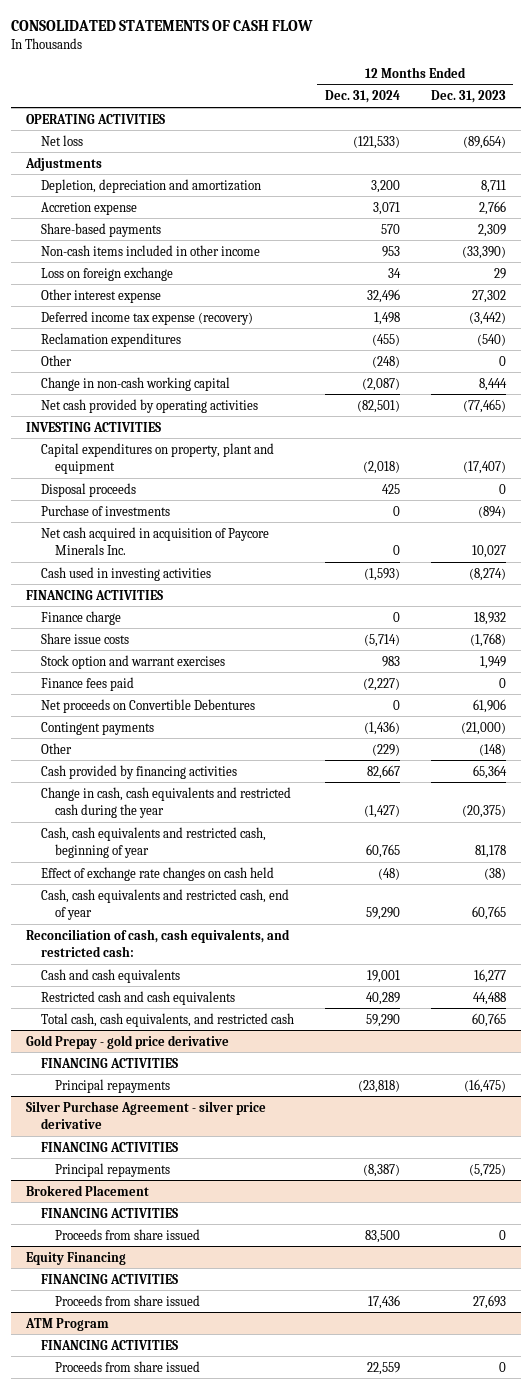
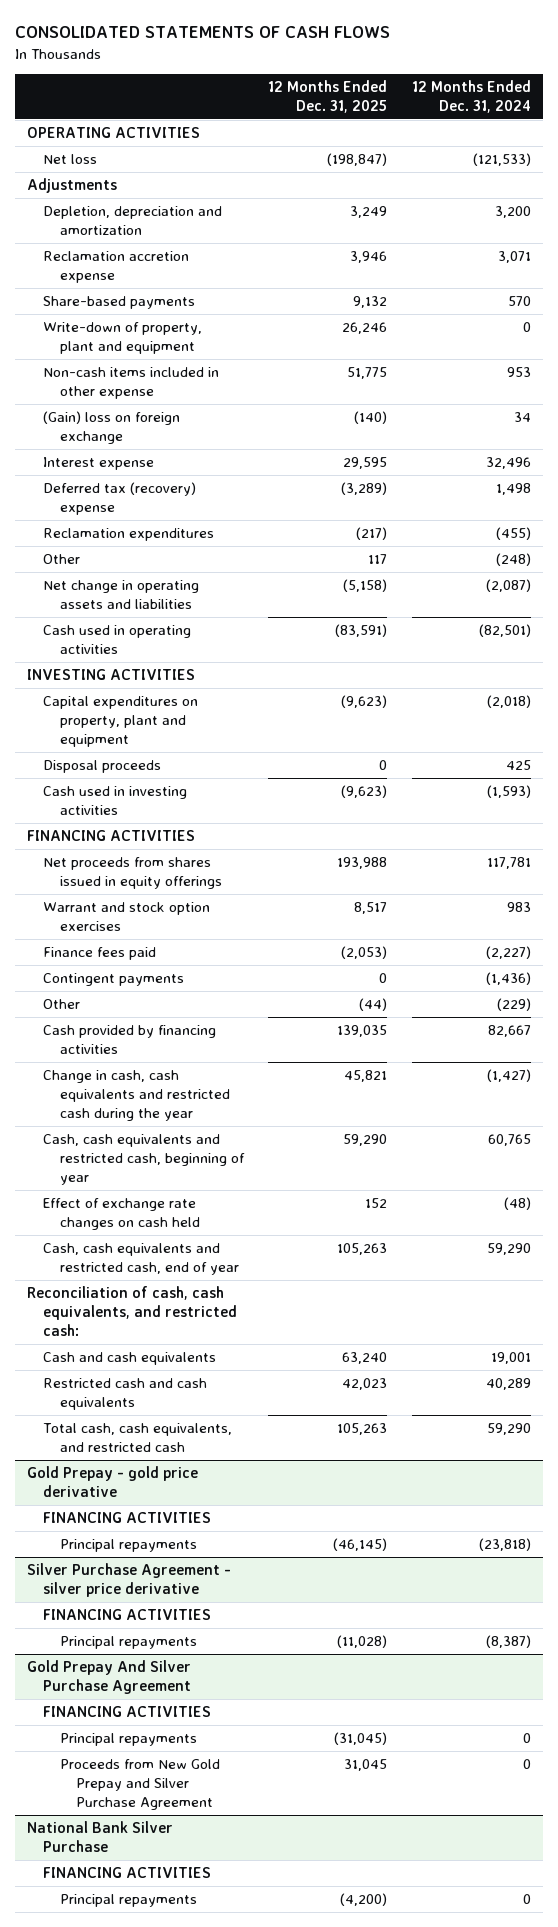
[10,20,313,32] CONSOLIDATED STATEMENTS OF CASH FLOW -> [14,26,390,39] CONSOLIDATED STATEMENTS OF CASH FLOWS
[430,90,506,104] Dec. 31, 2023 -> none
none -> [268,79,388,113] 12 Months Ended Dec. 31, 2025
[40,201,137,215] Accretion expense -> [43,251,190,284] Reclamation accretion expense
none -> [43,322,203,355] Write-down of property, plant and equipment
[40,244,260,256] Non-cash items included in other income -> [43,367,220,400] Non-cash items included in other expense
[40,266,173,281] Loss on foreign exchange -> [43,411,181,445] (Gain) loss on foreign exchange
[40,288,161,303] Other interest expense -> [43,457,155,471] Interest expense
[40,310,253,325] Deferred income tax expense (recovery) -> [43,482,197,516] Deferred tax (recovery) expense
[40,376,230,391] Change in non-cash working capital -> [43,580,200,610] Net change in operating assets and liabilities
[40,398,258,413] Net cash provided by operating activities -> [43,625,192,655] Cash used in operating activities
[40,504,170,516] Purchase of investments -> none
[40,526,269,555] Net cash acquired in acquisition of Paycore Minerals Inc. -> none
[40,610,121,625] Finance charge -> none
[40,632,129,644] Share issue costs -> none
none -> [43,857,222,890] Net proceeds from shares issued in equity offerings
[40,654,225,669] Stock option and warrant exercises -> [43,902,211,932] Warrant and stock option exercises
[40,698,255,713] Net proceeds on Convertible Debentures -> none
[26,1184,150,1196] Brokered Placement -> none
[40,1207,178,1218] FINANCING ACTIVITIES -> none
[55,1228,201,1240] Proceeds from share issued -> none
[26,1251,127,1265] Equity Financing -> none
none -> [27,1660,192,1695] Gold Prepay And Silver Purchase Agreement
[55,1294,201,1306] Proceeds from share issued -> none
[25,1317,110,1331] ATM Program -> none
none -> [59,1733,197,1747] Principal repayments
none -> [59,1759,220,1811] Proceeds from New Gold Prepay and Silver Purchase Agreement
none -> [27,1821,174,1853] National Bank Silver Purchase
[55,1360,201,1372] Proceeds from share issued -> none
none -> [59,1894,197,1908] Principal repayments

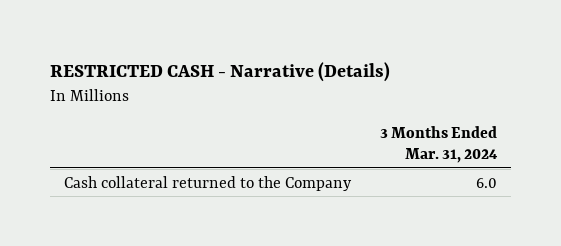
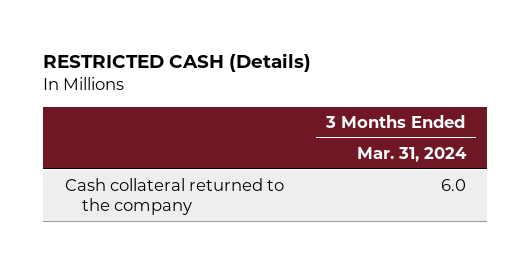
[49,62,390,83] RESTRICTED CASH - Narrative (Details) -> [43,53,312,73] RESTRICTED CASH (Details)
[64,175,353,191] Cash collateral returned to the Company -> [64,178,284,215] Cash collateral returned to the company

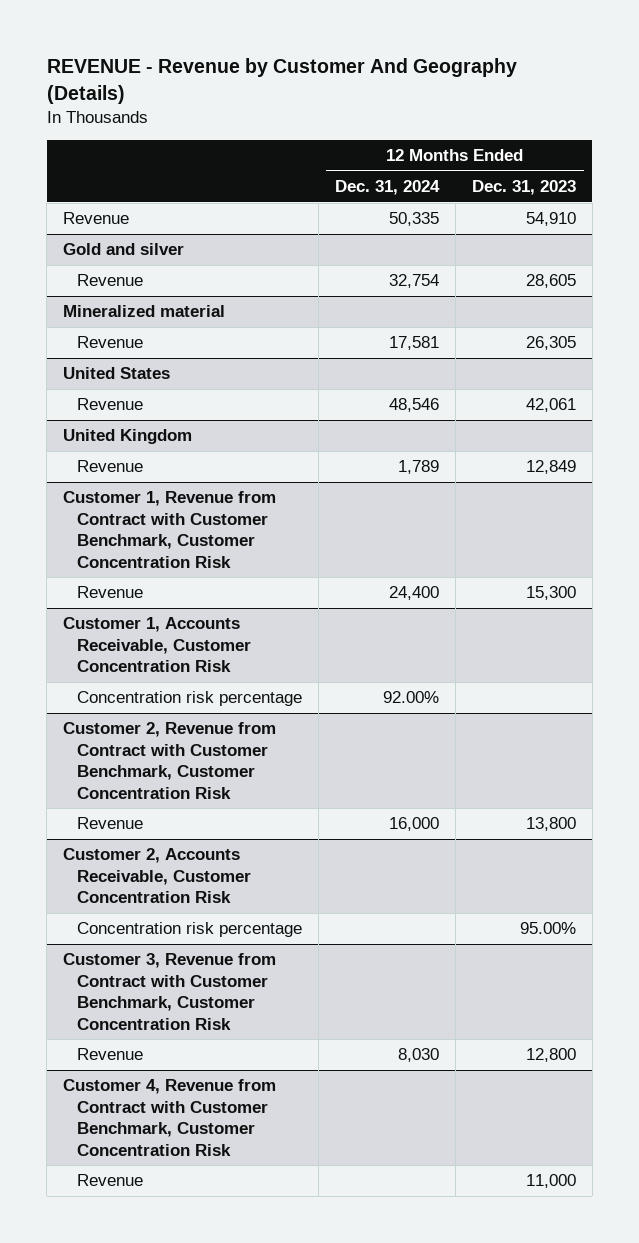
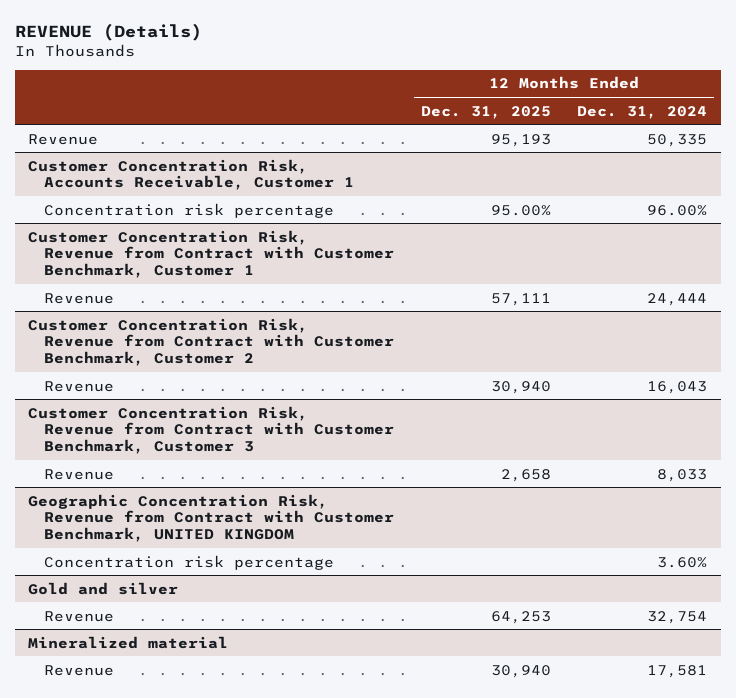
[46,58,517,104] REVENUE - Revenue by Customer And Geography (Details) -> [15,22,203,41] REVENUE (Details)
[471,180,576,196] Dec. 31, 2023 -> none
none -> [420,105,551,119] Dec. 31, 2025
none -> [28,158,355,191] Customer Concentration Risk, Accounts Receivable, Customer 1
none -> [44,202,335,218] Concentration risk percentage
none -> [28,229,395,278] Customer Concentration Risk, Revenue from Contract with Customer Benchmark, Customer 1
none -> [44,292,115,304] Revenue
none -> [28,317,395,366] Customer Concentration Risk, Revenue from Contract with Customer Benchmark, Customer 2
none -> [44,380,115,392] Revenue
none -> [28,405,395,454] Customer Concentration Risk, Revenue from Contract with Customer Benchmark, Customer 3
none -> [44,468,115,480] Revenue
none -> [28,493,395,542] Geographic Concentration Risk, Revenue from Contract with Customer Benchmark, UNITED KINGDOM
none -> [44,554,335,570] Concentration risk percentage
[63,367,171,380] United States -> none
[76,398,143,411] Revenue -> none
[63,429,193,445] United Kingdom -> none
[76,460,143,473] Revenue -> none
[63,491,277,568] Customer 1, Revenue from Contract with Customer Benchmark, Customer Concentration Risk -> none
[76,586,143,599] Revenue -> none
[63,617,251,673] Customer 1, Accounts Receivable, Customer Concentration Risk -> none
[76,691,302,707] Concentration risk percentage -> none
[63,722,277,799] Customer 2, Revenue from Contract with Customer Benchmark, Customer Concentration Risk -> none
[76,817,143,830] Revenue -> none
[63,848,251,904] Customer 2, Accounts Receivable, Customer Concentration Risk -> none
[76,922,302,938] Concentration risk percentage -> none
[63,953,277,1030] Customer 3, Revenue from Contract with Customer Benchmark, Customer Concentration Risk -> none
[76,1048,143,1061] Revenue -> none
[63,1079,277,1156] Customer 4, Revenue from Contract with Customer Benchmark, Customer Concentration Risk -> none
[76,1174,143,1187] Revenue -> none

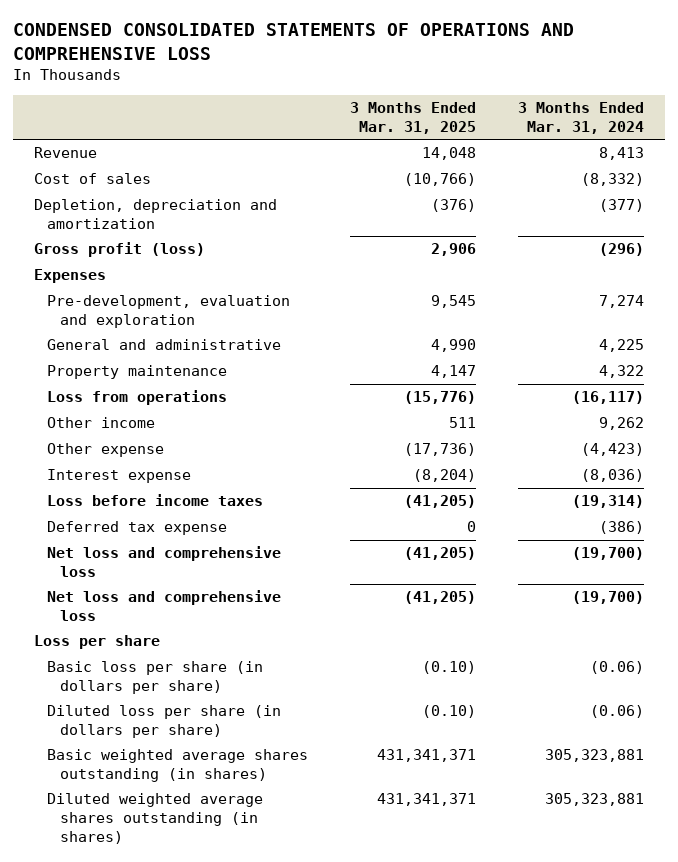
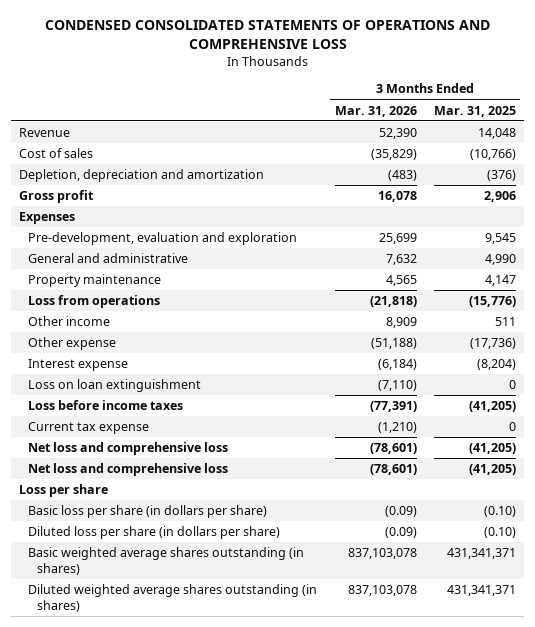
[517,102,644,135] 3 Months Ended Mar. 31, 2024 -> none
none -> [334,105,417,117] Mar. 31, 2026
[34,242,206,258] Gross profit (loss) -> [19,190,95,204] Gross profit
none -> [28,379,202,393] Loss on loan extinguishment
[47,521,228,536] Deferred tax expense -> [28,422,150,435] Current tax expense

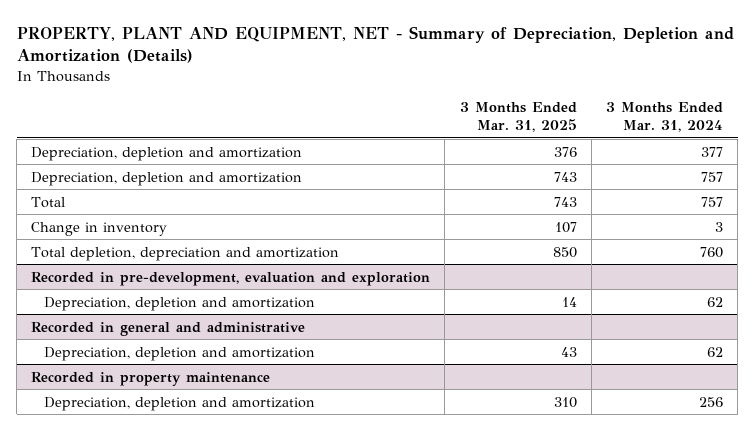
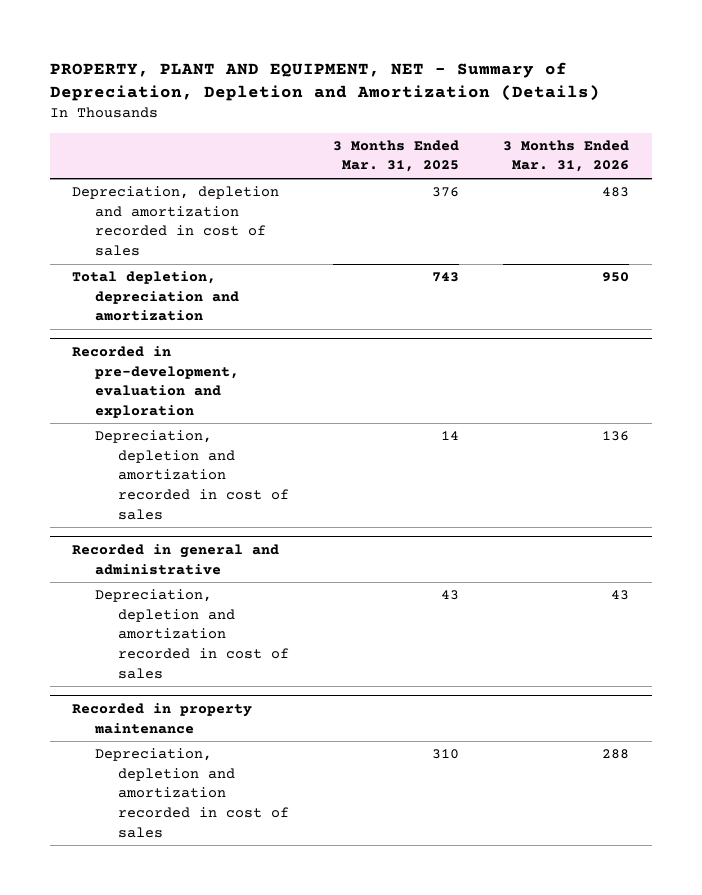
[606,102,724,132] 3 Months Ended Mar. 31, 2024 -> none
none -> [503,139,630,173] 3 Months Ended Mar. 31, 2026
[31,171,303,186] Depreciation, depletion and amortization -> none
[31,221,168,236] Change in inventory -> none
[31,246,340,261] Total depletion, depreciation and amortization -> none
[31,146,303,161] Depreciation, depletion and amortization -> [72,186,280,257] Depreciation, depletion and amortization recorded in cost of sales
[31,196,66,208] Total -> [72,271,240,322] Total depletion, depreciation and amortization
[44,296,316,311] Depreciation, depletion and amortization -> [95,430,289,520] Depreciation, depletion and amortization recorded in cost of sales
[44,346,316,361] Depreciation, depletion and amortization -> [95,589,289,679] Depreciation, depletion and amortization recorded in cost of sales
[44,396,316,411] Depreciation, depletion and amortization -> [95,748,289,838] Depreciation, depletion and amortization recorded in cost of sales

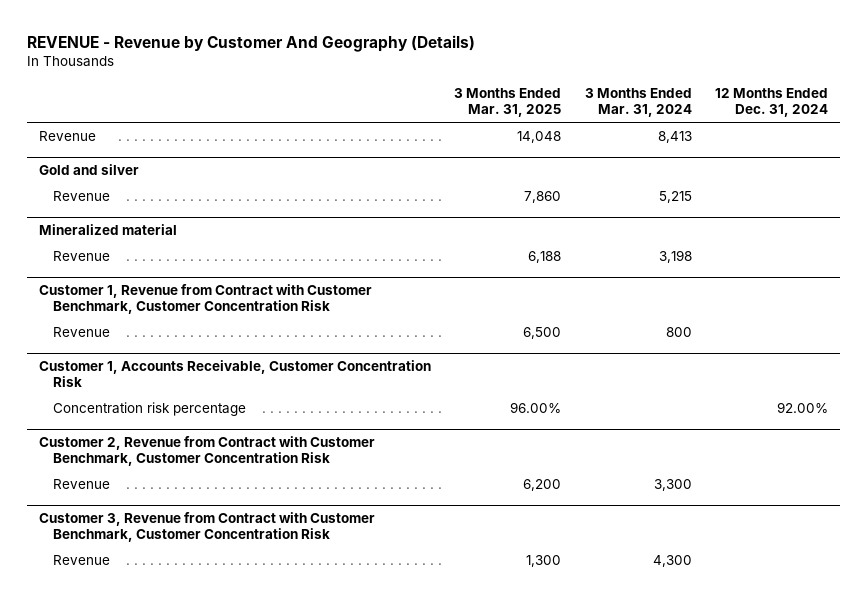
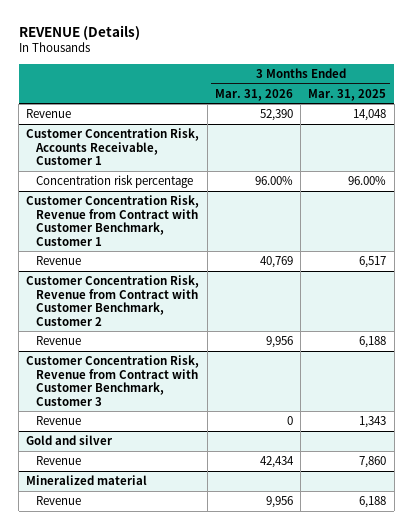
[26,34,475,52] REVENUE - Revenue by Customer And Geography (Details) -> [18,24,140,40] REVENUE (Details)
[584,88,692,118] 3 Months Ended Mar. 31, 2024 -> none
[715,88,829,118] 12 Months Ended Dec. 31, 2024 -> none
none -> [214,88,293,101] Mar. 31, 2026
none -> [26,128,200,166] Customer Concentration Risk, Accounts Receivable, Customer 1
none -> [36,175,194,189] Concentration risk percentage
none -> [26,195,200,246] Customer Concentration Risk, Revenue from Contract with Customer Benchmark, Customer 1
none -> [36,256,82,266] Revenue
none -> [26,275,200,326] Customer Concentration Risk, Revenue from Contract with Customer Benchmark, Customer 2
none -> [36,336,82,346] Revenue
none -> [26,355,200,406] Customer Concentration Risk, Revenue from Contract with Customer Benchmark, Customer 3
none -> [36,416,82,426] Revenue
[38,283,372,315] Customer 1, Revenue from Contract with Customer Benchmark, Customer Concentration Risk -> none
[53,326,111,337] Revenue -> none
[38,359,431,388] Customer 1, Accounts Receivable, Customer Concentration Risk -> none
[53,401,247,416] Concentration risk percentage -> none
[38,435,375,467] Customer 2, Revenue from Contract with Customer Benchmark, Customer Concentration Risk -> none
[53,478,111,489] Revenue -> none
[38,511,375,543] Customer 3, Revenue from Contract with Customer Benchmark, Customer Concentration Risk -> none
[53,554,111,565] Revenue -> none

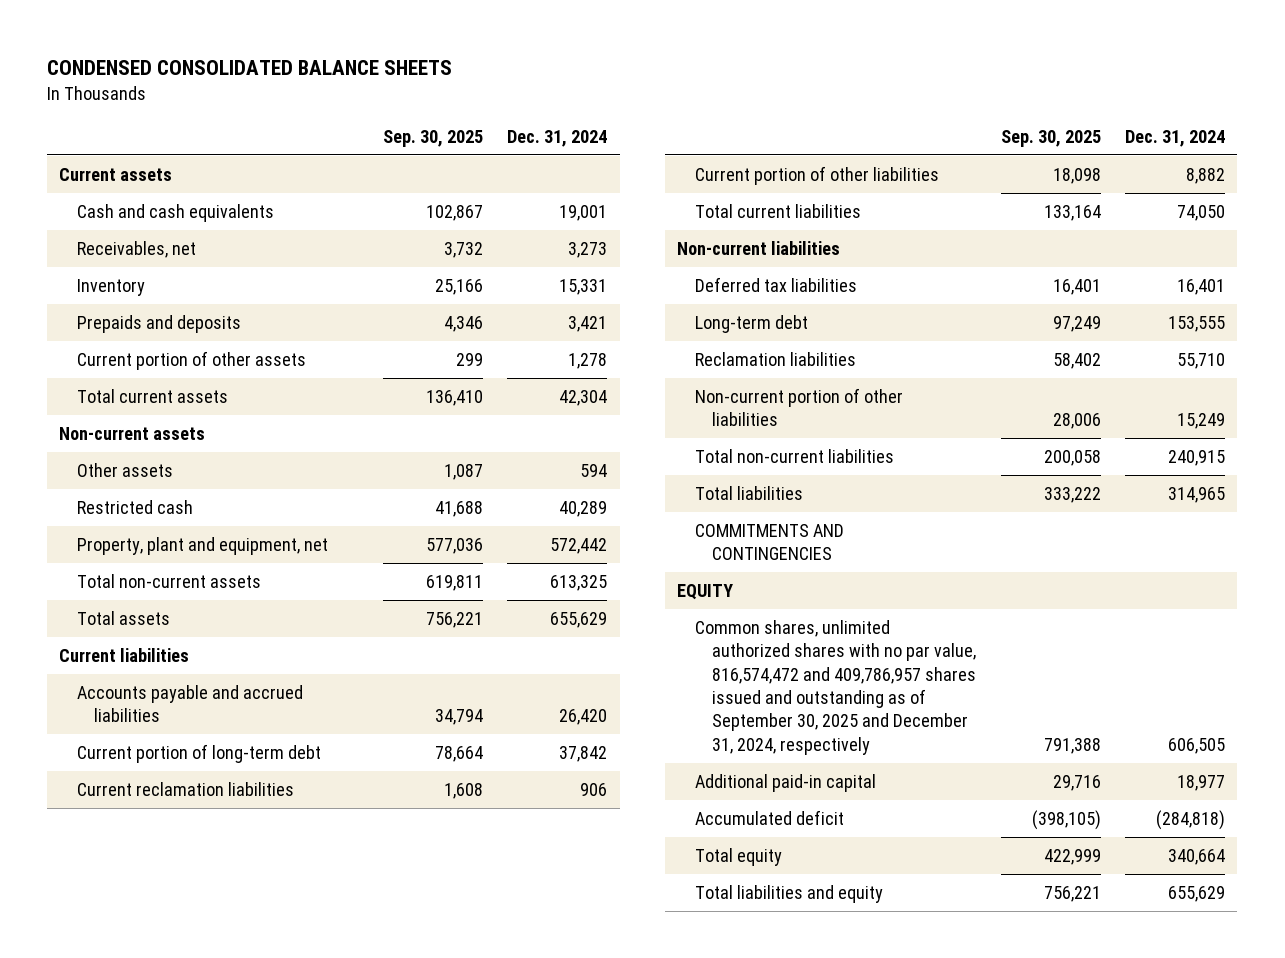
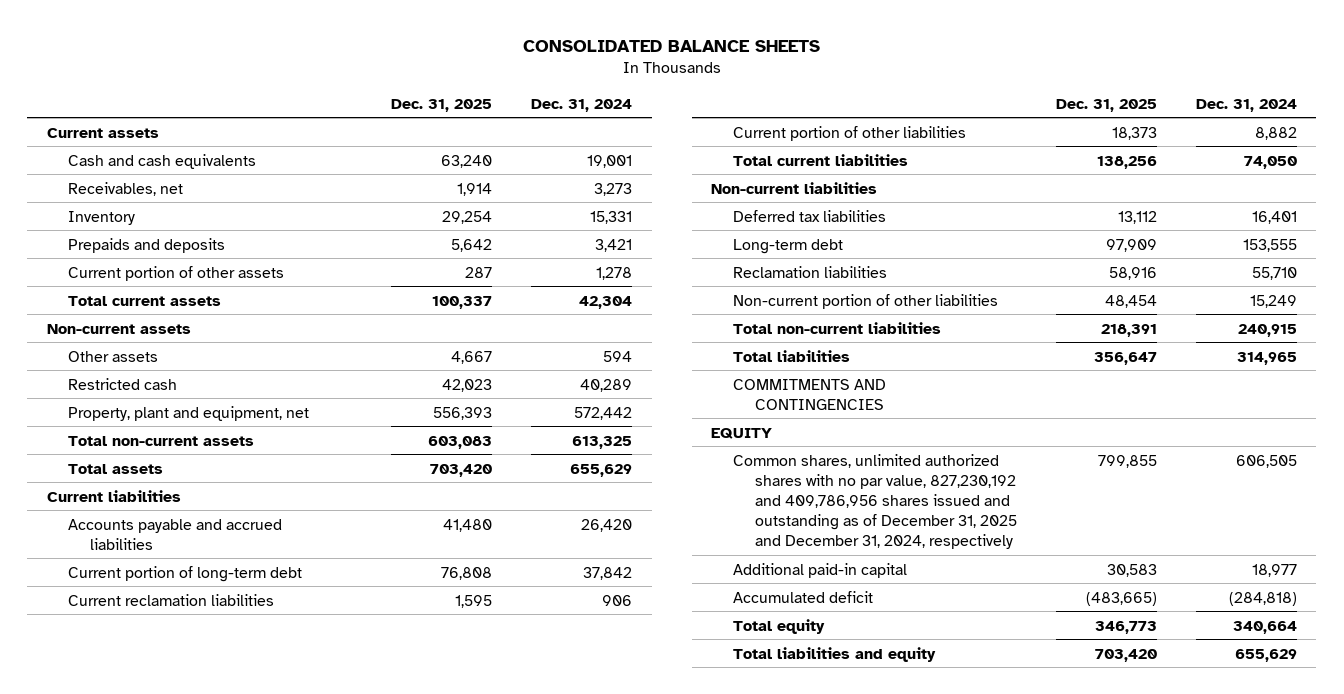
[47,60,453,76] CONDENSED CONSOLIDATED BALANCE SHEETS -> [522,39,820,52] CONSOLIDATED BALANCE SHEETS
[382,129,483,147] Sep. 30, 2025 -> none
none -> [391,98,493,112] Dec. 31, 2025
[694,619,977,755] Common shares, unlimited authorized shares with no par value, 816,574,472 and 409,786,957 shares issued and outstanding as of September 30, 2025 and December 31, 2024, respectively -> [732,453,1017,549] Common shares, unlimited authorized shares with no par value, 827,230,192 and 409,786,956 shares issued and outstanding as of December 31, 2025 and December 31, 2024, respectively

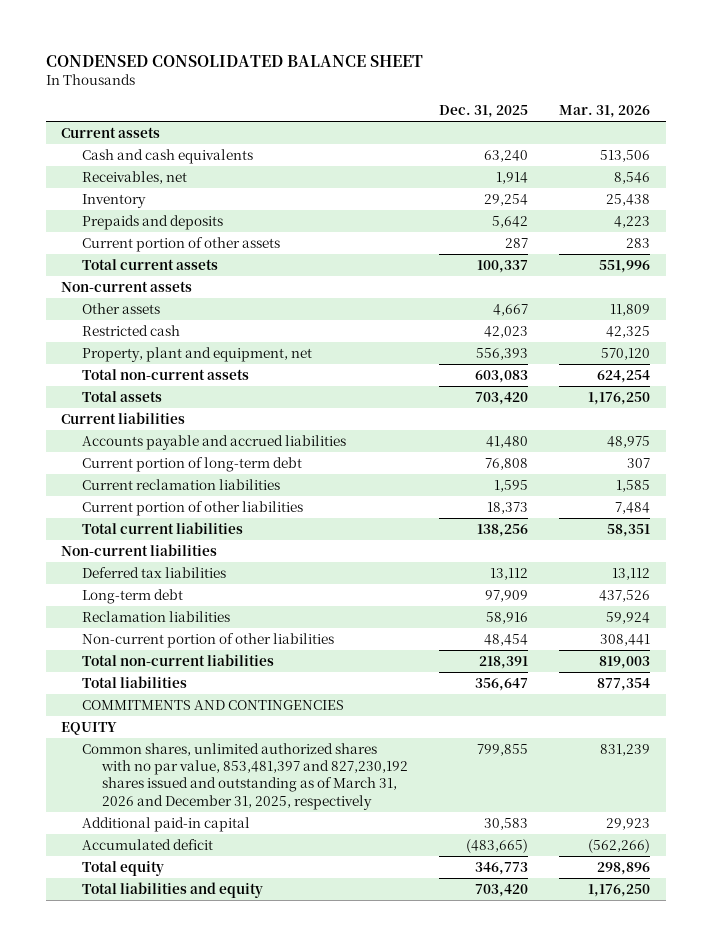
[522,39,820,52] CONSOLIDATED BALANCE SHEETS -> [45,54,423,67] CONDENSED CONSOLIDATED BALANCE SHEET
[531,98,633,112] Dec. 31, 2024 -> none
none -> [559,104,651,118] Mar. 31, 2026
[732,453,1017,549] Common shares, unlimited authorized shares with no par value, 827,230,192 and 409,786,956 shares issued and outstanding as of December 31, 2025 and December 31, 2024, respectively -> [81,743,408,810] Common shares, unlimited authorized shares with no par value, 853,481,397 and 827,230,192 shares issued and outstanding as of March 31, 2026 and December 31, 2025, respectively

